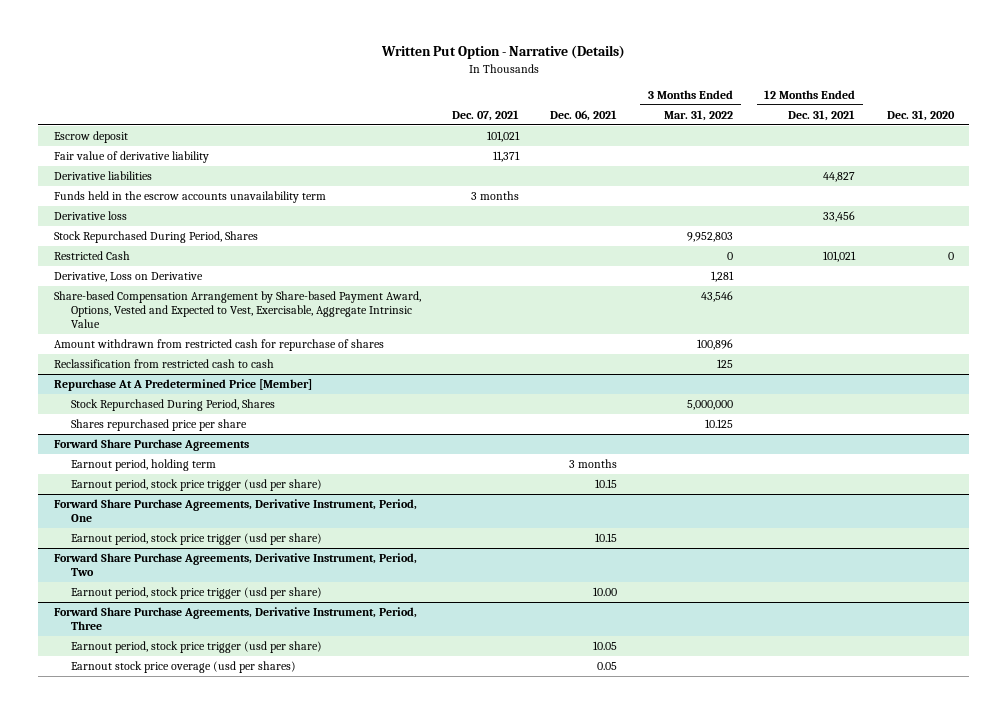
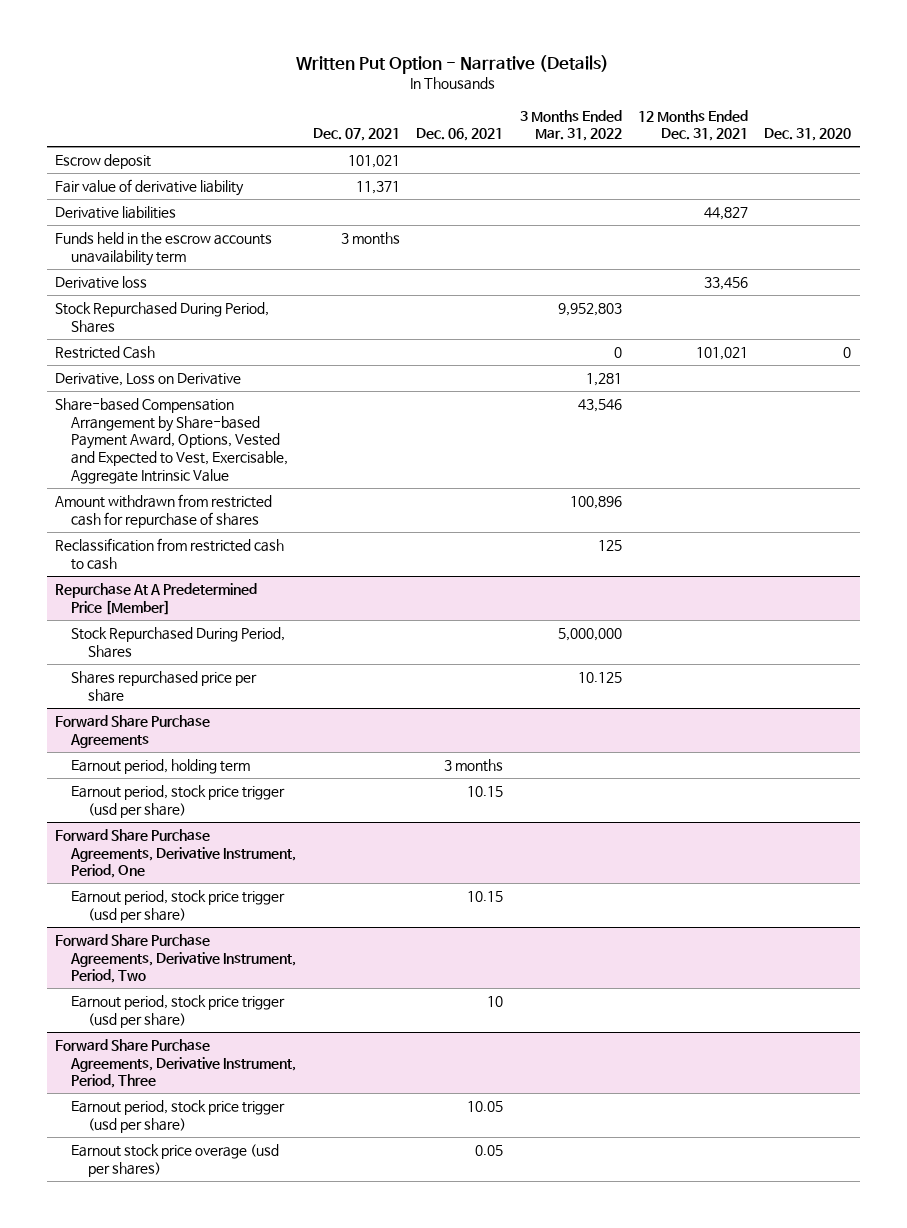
[592,587,617,597] 10.00 -> [487,996,504,1008] 10

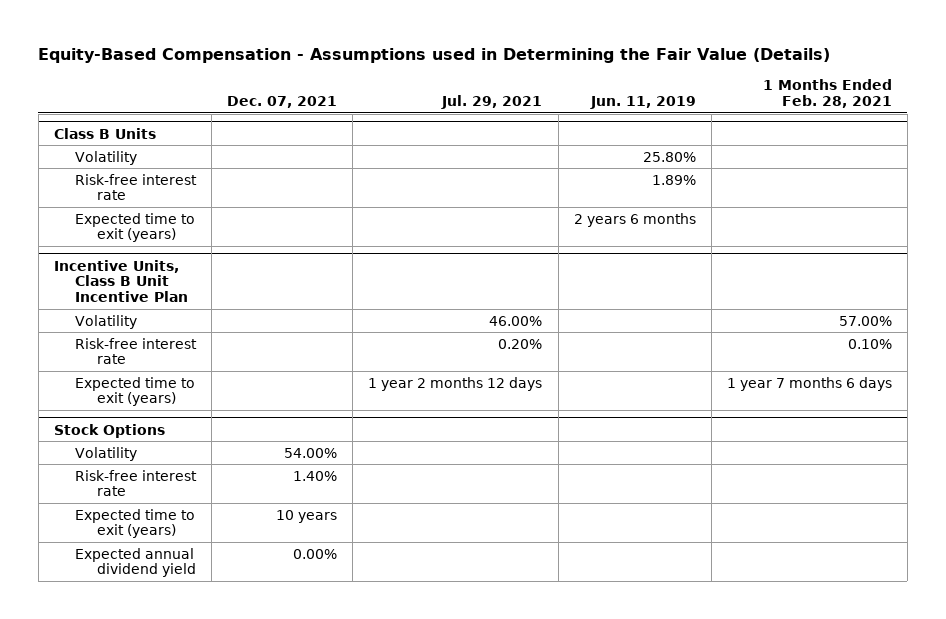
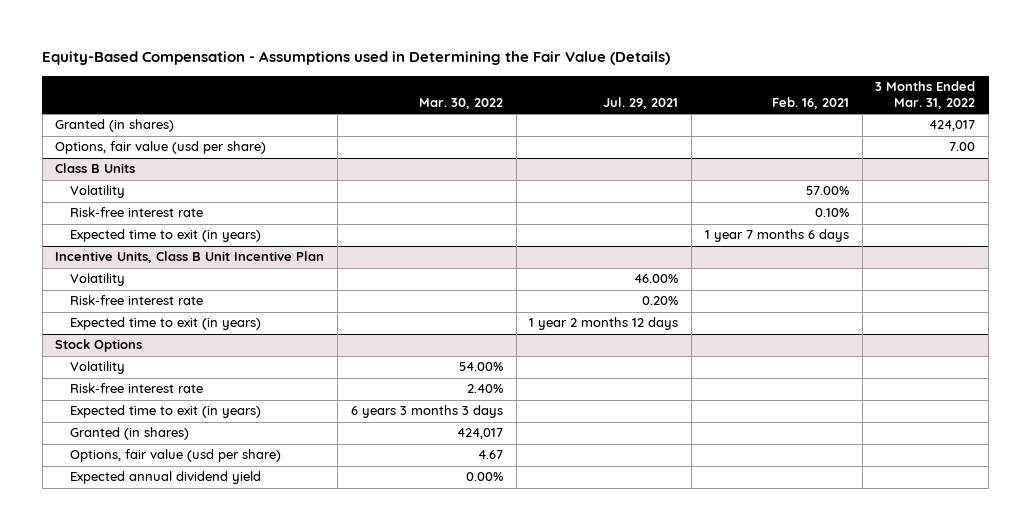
[227,95,338,108] Dec. 07, 2021 -> none
[589,95,696,109] Jun. 11, 2019 -> none
[762,79,892,108] 1 Months Ended Feb. 28, 2021 -> none
none -> [418,97,503,109] Mar. 30, 2022
none -> [771,96,849,109] Feb. 16, 2021
none -> [875,81,976,109] 3 Months Ended Mar. 31, 2022
none -> [55,119,175,133] Granted (in shares)
none -> [55,141,267,155] Options, fair value (usd per share)
[75,212,196,243] Expected time to exit (years) -> [69,229,261,243] Expected time to exit (in years)
[75,376,196,407] Expected time to exit (years) -> [69,317,261,331] Expected time to exit (in years)
[75,508,196,539] Expected time to exit (years) -> [69,405,261,419] Expected time to exit (in years)
none -> [69,427,189,441] Granted (in shares)
none -> [69,449,281,463] Options, fair value (usd per share)

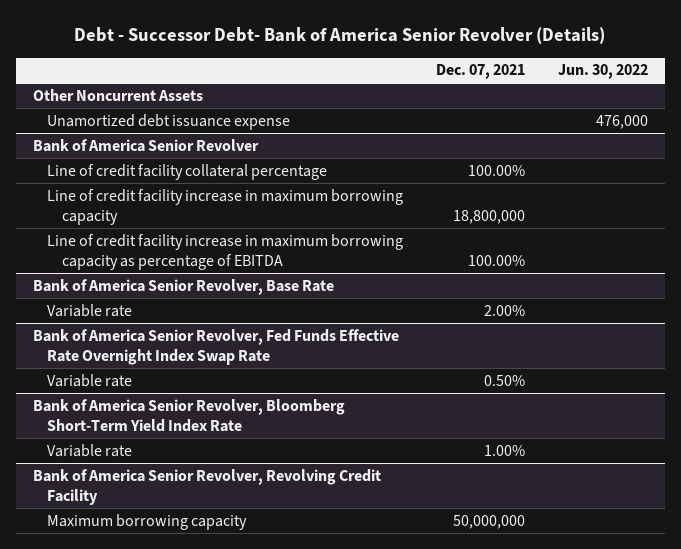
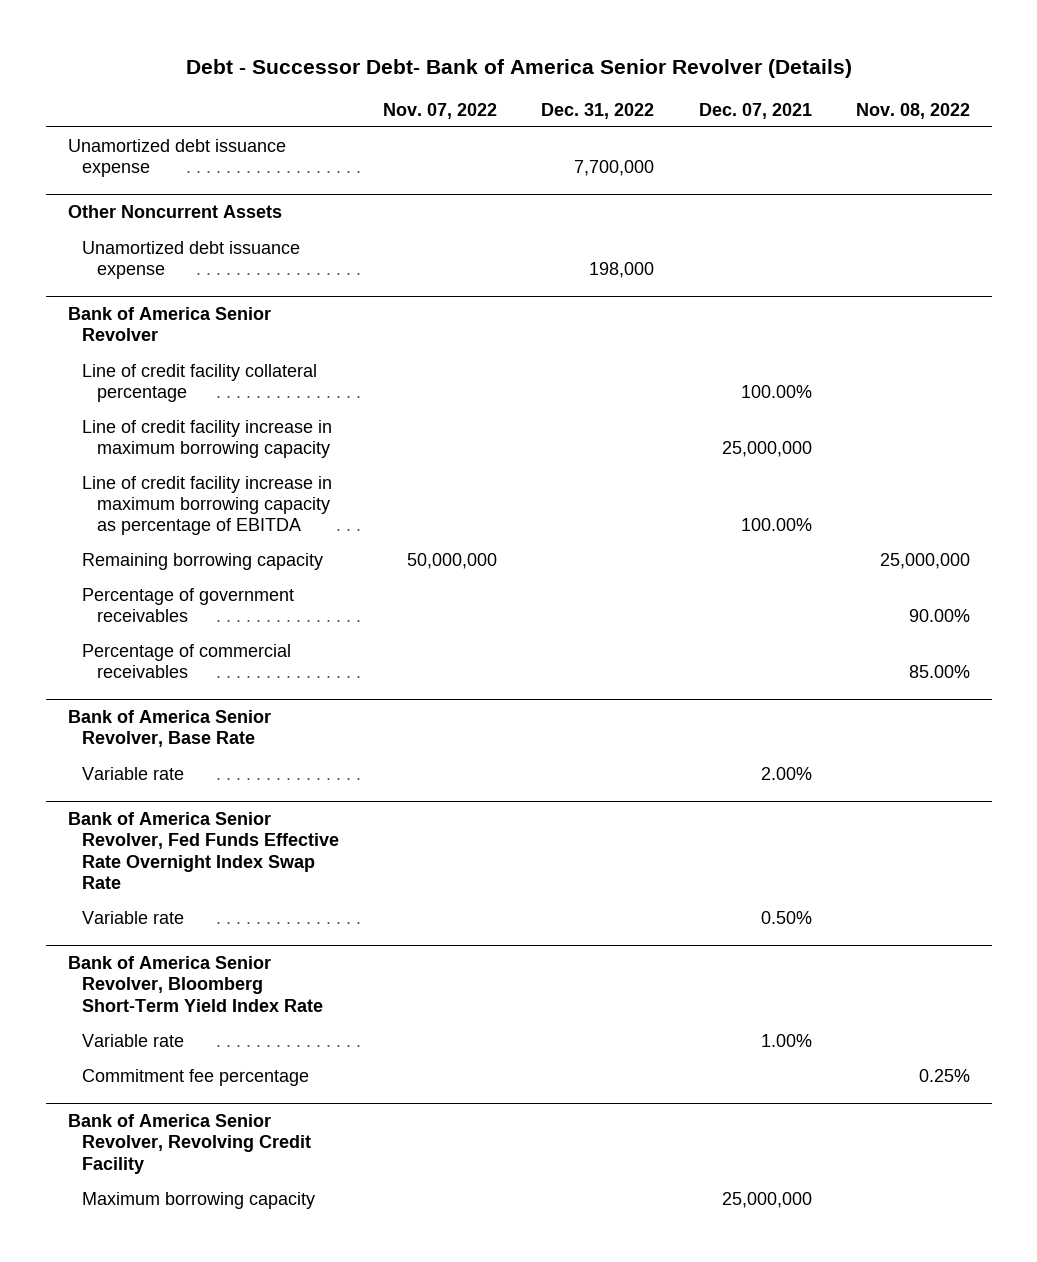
[558,64,649,80] Jun. 30, 2022 -> none
none -> [383,102,498,119] Nov. 07, 2022
none -> [541,102,655,119] Dec. 31, 2022
none -> [855,102,970,119] Nov. 08, 2022
none -> [67,138,286,177] Unamortized debt issuance expense
[453,209,526,224] 18,800,000 -> [721,440,812,457] 25,000,000
none -> [82,552,324,570] Remaining borrowing capacity
none -> [82,587,295,622] Percentage of government receivables
none -> [82,643,292,678] Percentage of commercial receivables
none -> [82,1068,310,1086] Commitment fee percentage
[453,514,526,529] 50,000,000 -> [721,1191,812,1208] 25,000,000

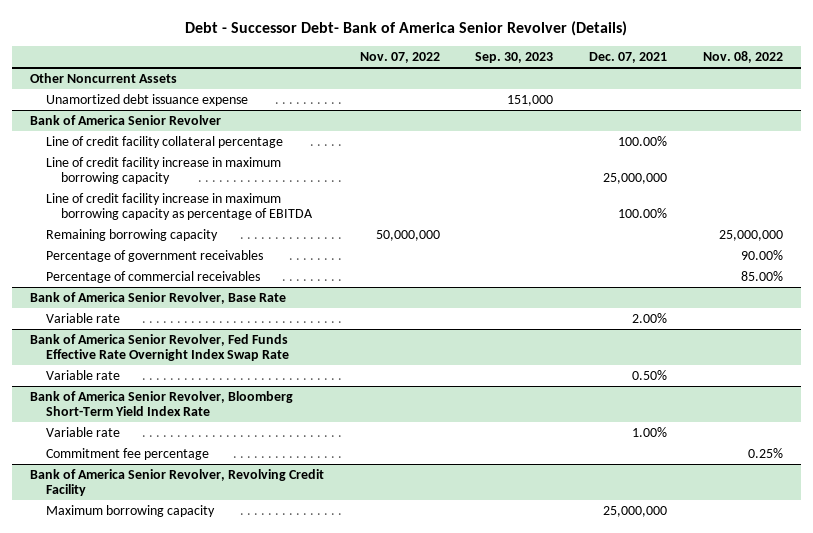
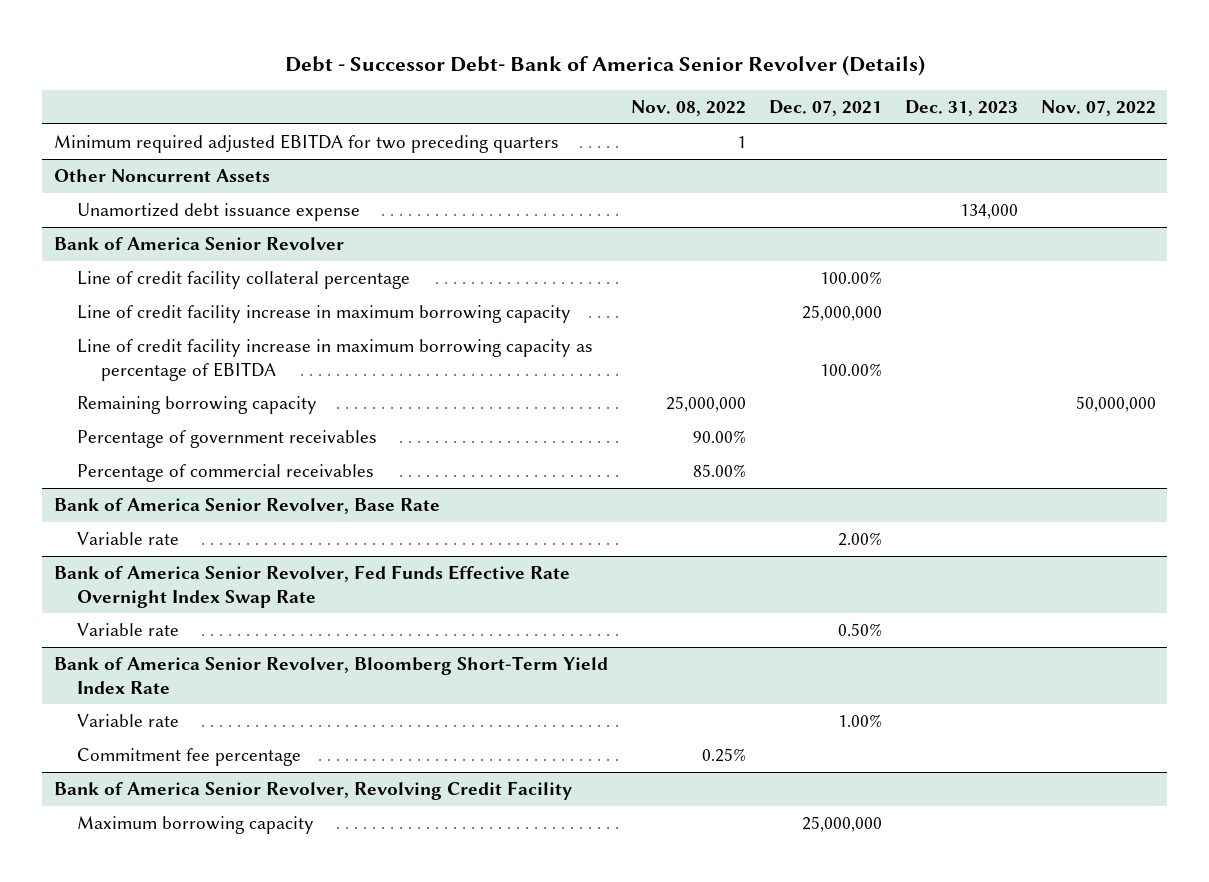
[475,51,554,63] Sep. 30, 2023 -> none
none -> [904,100,1018,117] Dec. 31, 2023
none -> [53,133,559,153] Minimum required adjusted EBITDA for two preceding quarters

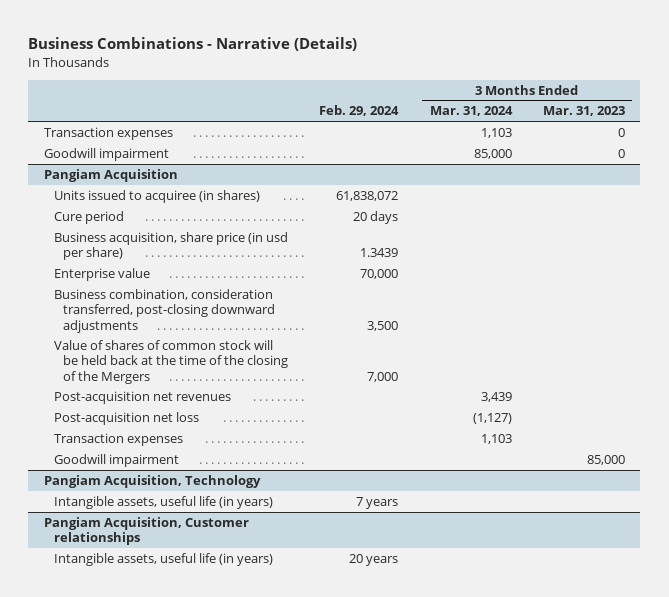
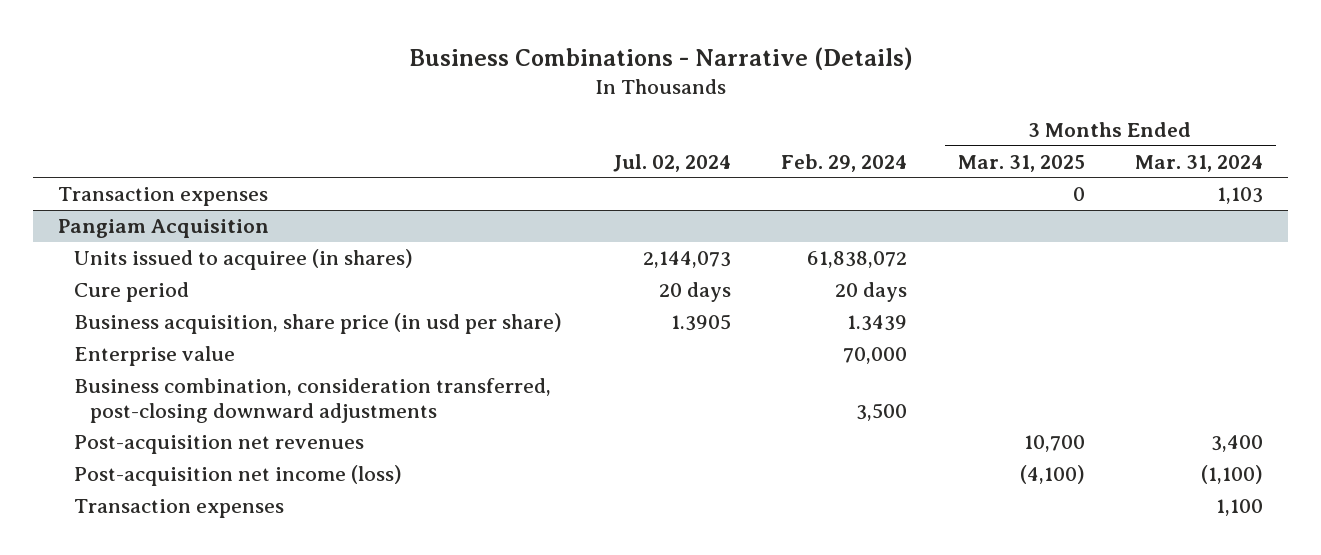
[542,106,625,117] Mar. 31, 2023 -> none
none -> [612,153,731,172] Jul. 02, 2024
none -> [957,154,1085,172] Mar. 31, 2025
[44,147,170,161] Goodwill impairment -> none
[53,339,289,384] Value of shares of common stock will be held back at the time of the closing of the Mergers -> none
[53,453,179,467] Goodwill impairment -> none
[44,474,262,488] Pangiam Acquisition, Technology -> none
[53,495,273,509] Intangible assets, useful life (in years) -> none
[44,516,250,546] Pangiam Acquisition, Customer relationships -> none
[53,552,273,566] Intangible assets, useful life (in years) -> none
[480,391,512,402] 3,439 -> [1210,434,1263,452] 3,400
[53,411,199,425] Post-acquisition net loss -> [74,464,403,486] Post-acquisition net income (loss)
[472,412,512,424] (1,127) -> [1200,464,1263,484] (1,100)
[480,433,512,444] 1,103 -> [1215,498,1263,516] 1,100

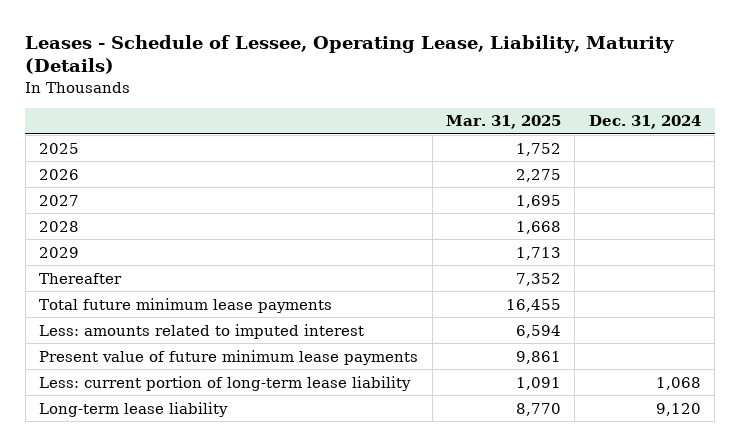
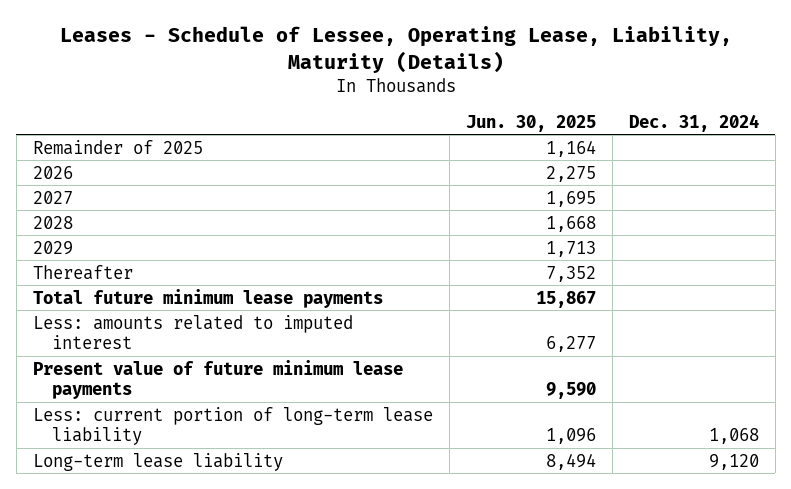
[446,115,562,130] Mar. 31, 2025 -> none
none -> [465,114,596,132] Jun. 30, 2025
[39,142,80,154] 2025 -> [32,139,203,155] Remainder of 2025

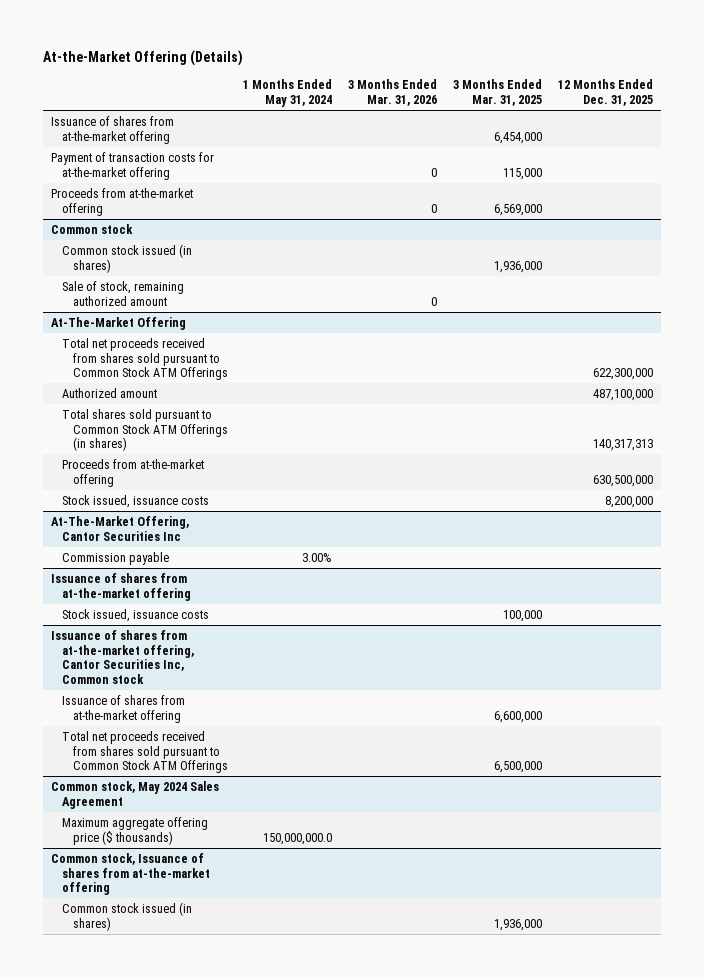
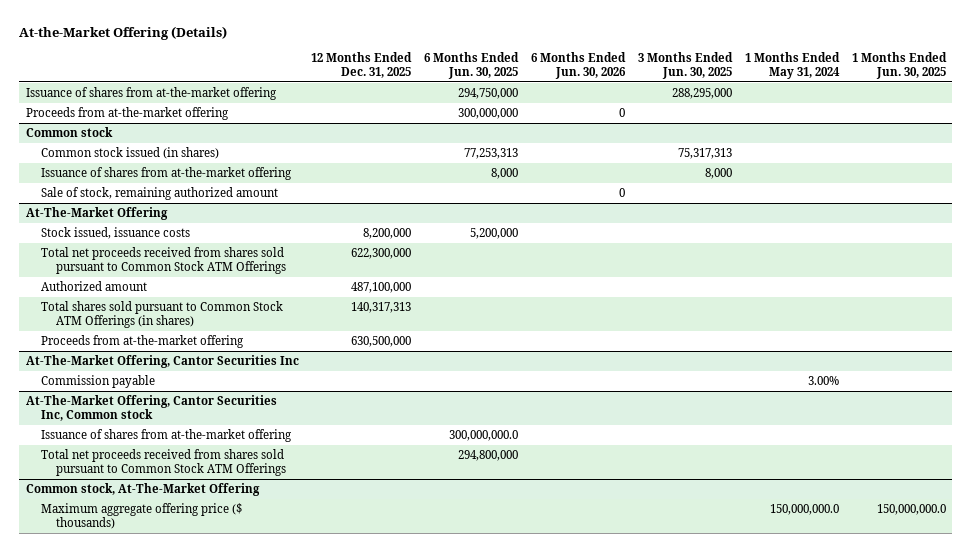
[348,79,438,107] 3 Months Ended Mar. 31, 2026 -> none
[452,79,542,107] 3 Months Ended Mar. 31, 2025 -> none
none -> [424,52,520,79] 6 Months Ended Jun. 30, 2025
none -> [531,52,627,79] 6 Months Ended Jun. 30, 2026
none -> [638,52,734,79] 3 Months Ended Jun. 30, 2025
none -> [851,52,947,79] 1 Months Ended Jun. 30, 2025
[50,151,214,180] Payment of transaction costs for at-the-market offering -> none
none -> [40,167,292,181] Issuance of shares from at-the-market offering
[61,494,209,508] Stock issued, issuance costs -> [40,227,190,240] Stock issued, issuance costs
[50,572,191,601] Issuance of shares from at-the-market offering -> none
[61,608,209,622] Stock issued, issuance costs -> none
[50,629,194,685] Issuance of shares from at-the-market offering, Cantor Securities Inc, Common stock -> [25,395,277,421] At-The-Market Offering, Cantor Securities Inc, Common stock
[50,780,219,809] Common stock, May 2024 Sales Agreement -> none
[61,816,208,845] Maximum aggregate offering price ($ thousands) -> none
[61,901,192,931] Common stock issued (in shares) -> none
[50,852,210,896] Common stock, Issuance of shares from at-the-market offering -> [25,483,260,497] Common stock, At-The-Market Offering
none -> [40,503,242,529] Maximum aggregate offering price ($ thousands)

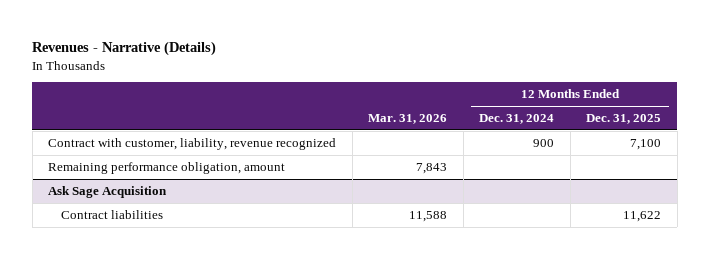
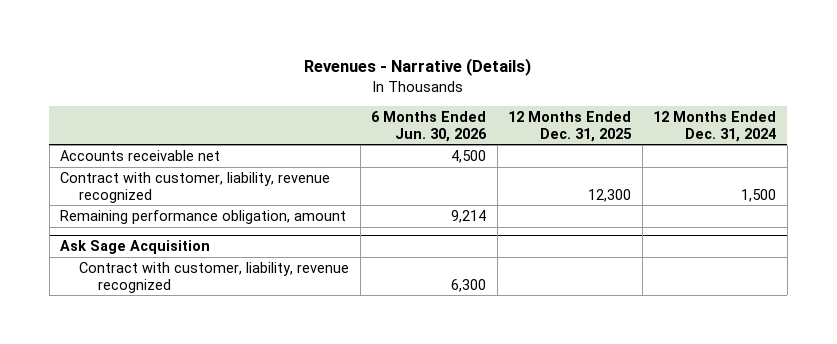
[368,114,448,125] Mar. 31, 2026 -> none
none -> [371,110,488,142] 6 Months Ended Jun. 30, 2026
none -> [60,149,221,161] Accounts receivable net
[533,139,555,148] 900 -> [741,188,777,202] 1,500
[630,139,662,151] 7,100 -> [588,188,632,202] 12,300
[61,210,164,220] Contract liabilities -> none
none -> [79,261,350,293] Contract with customer, liability, revenue recognized

